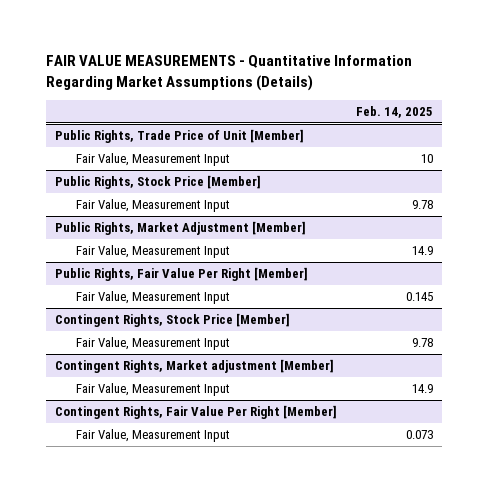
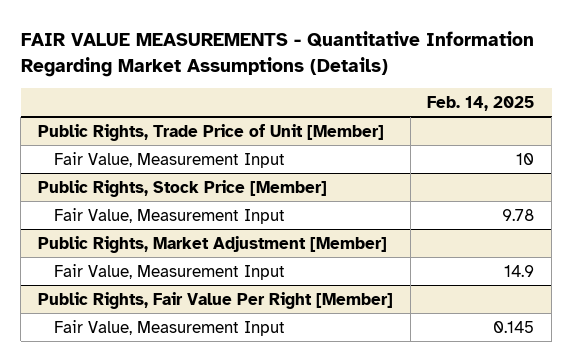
[55,313,291,328] Contingent Rights, Stock Price [Member] -> none
[75,337,230,351] Fair Value, Measurement Input -> none
[55,359,335,374] Contingent Rights, Market adjustment [Member] -> none
[75,383,230,397] Fair Value, Measurement Input -> none
[55,405,338,420] Contingent Rights, Fair Value Per Right [Member] -> none
[75,429,230,443] Fair Value, Measurement Input -> none

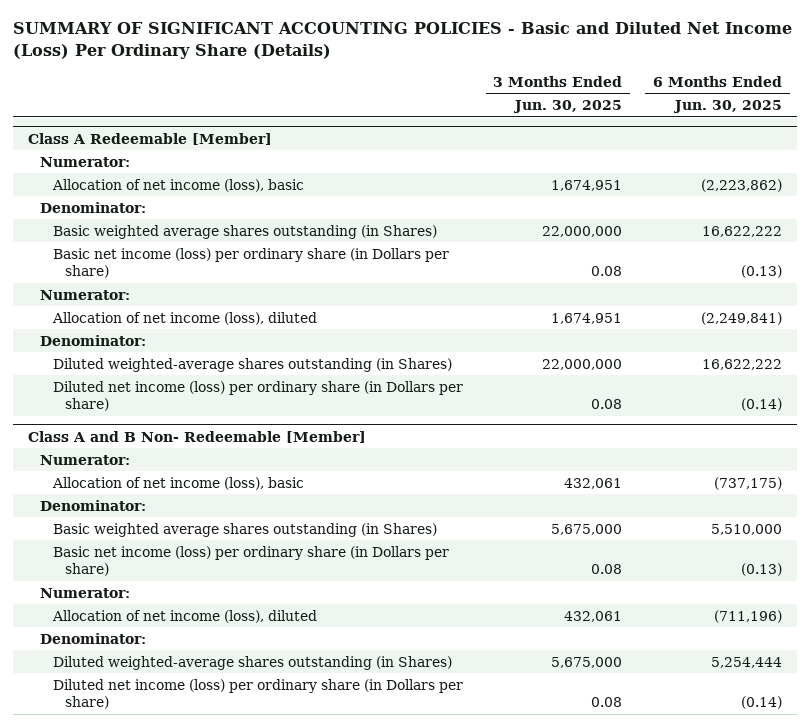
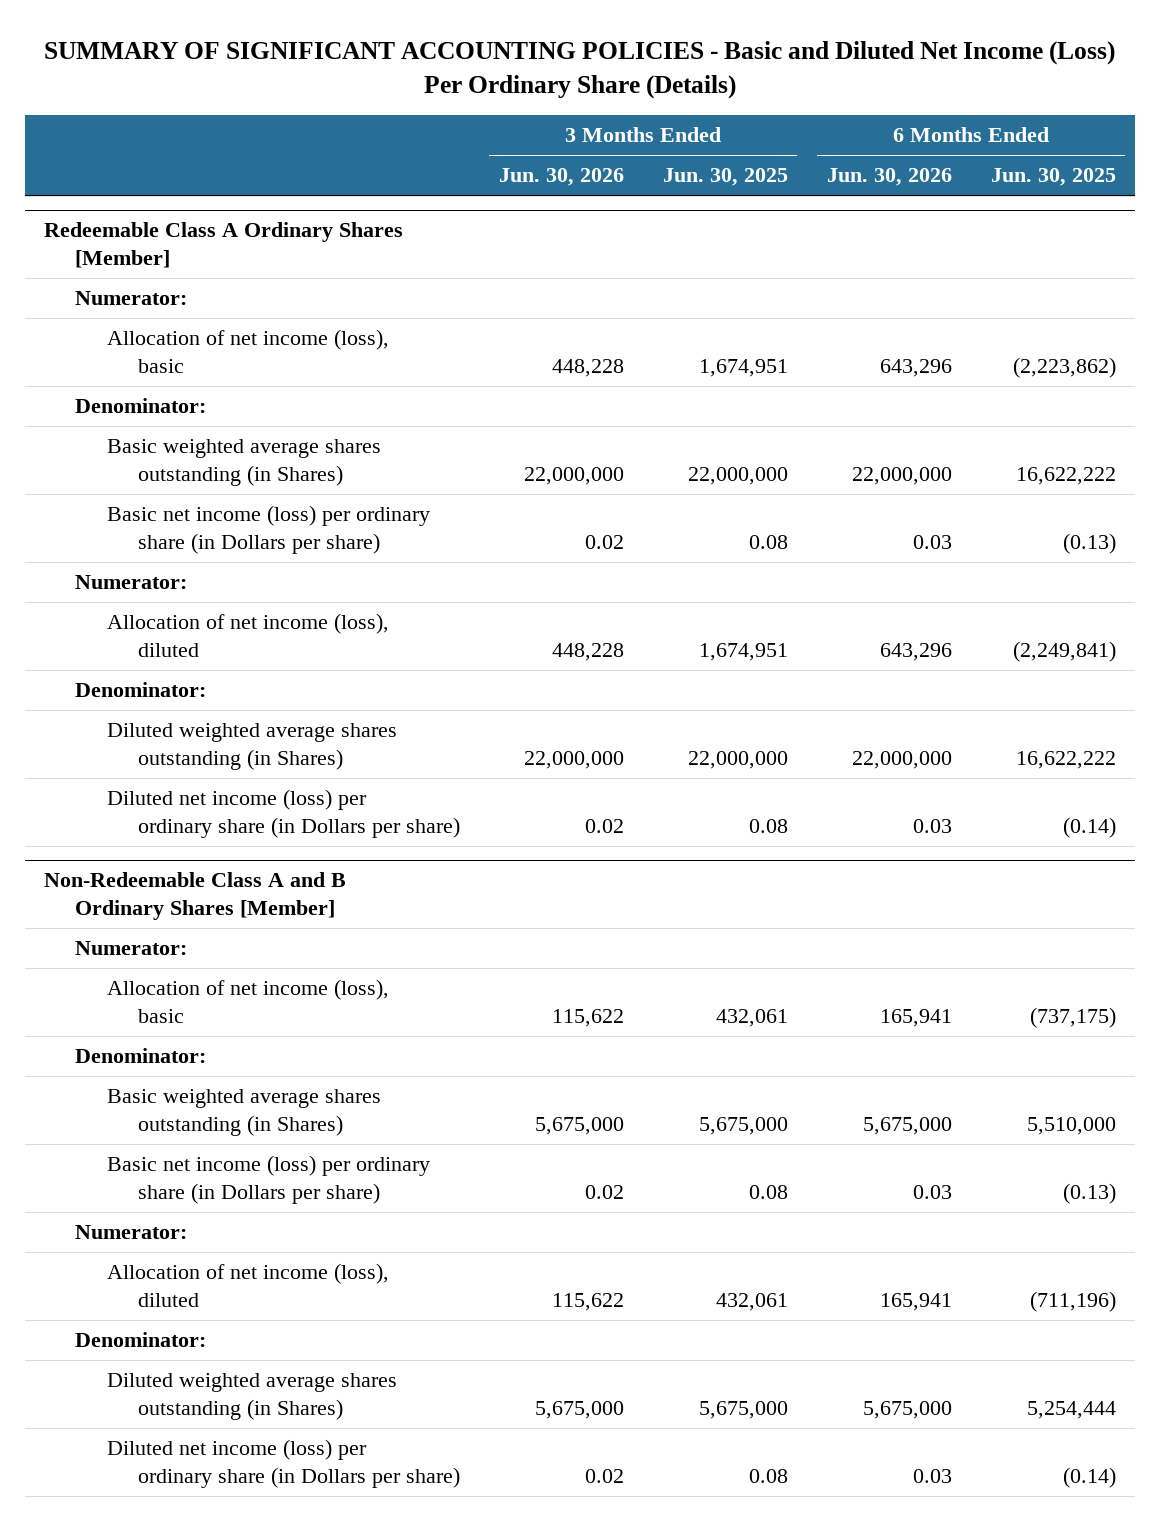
none -> [498,168,624,187] Jun. 30, 2026
none -> [826,168,952,187] Jun. 30, 2026
[28,132,273,145] Class A Redeemable [Member] -> [44,222,404,269] Redeemable Class A Ordinary Shares [Member]
[52,357,452,372] Diluted weighted-average shares outstanding (in Shares) -> [106,723,397,771] Diluted weighted average shares outstanding (in Shares)
[28,430,367,443] Class A and B Non- Redeemable [Member] -> [44,872,347,921] Non-Redeemable Class A and B Ordinary Shares [Member]
[52,655,452,670] Diluted weighted-average shares outstanding (in Shares) -> [106,1373,397,1421] Diluted weighted average shares outstanding (in Shares)

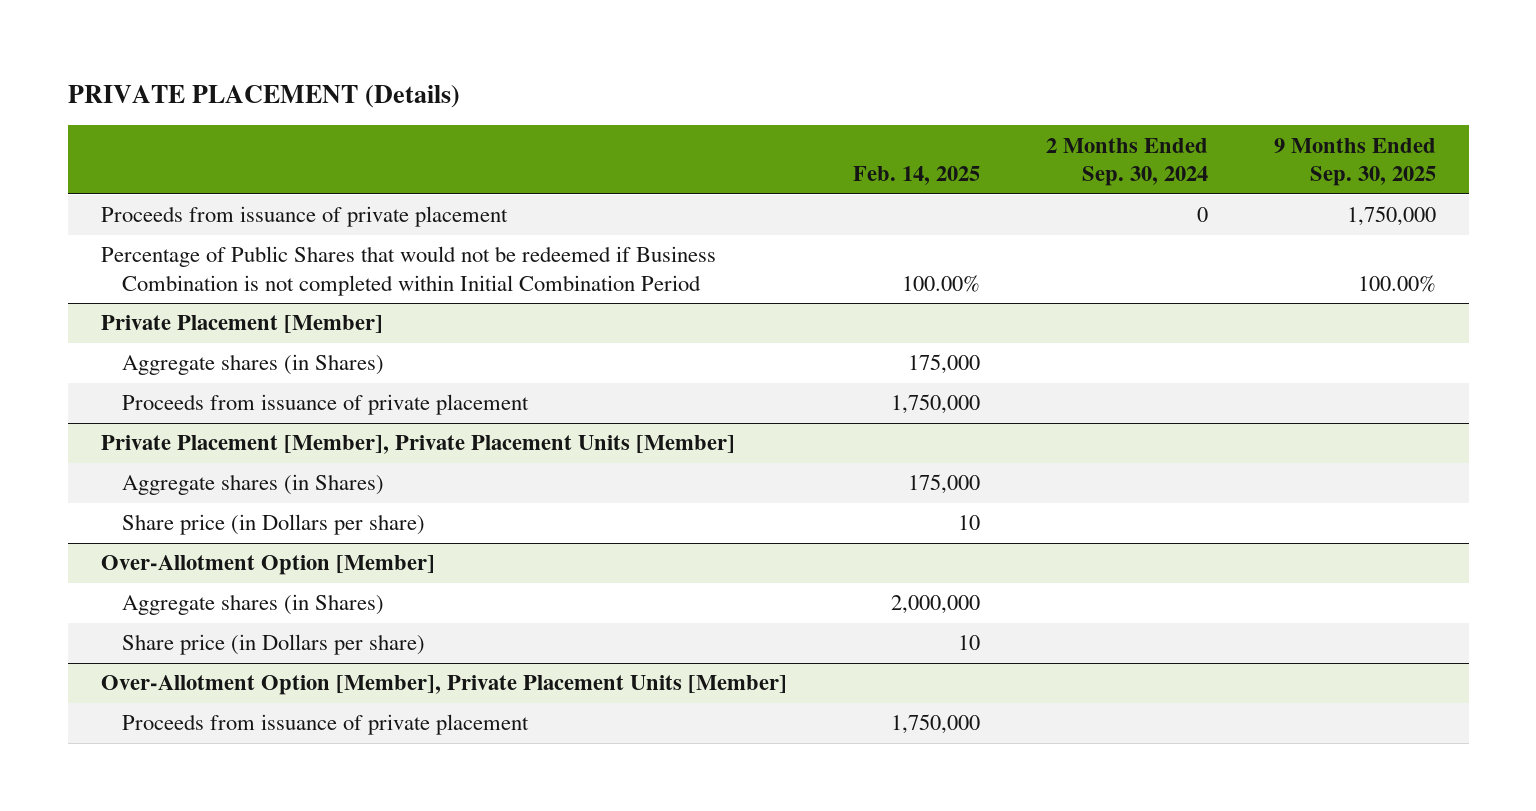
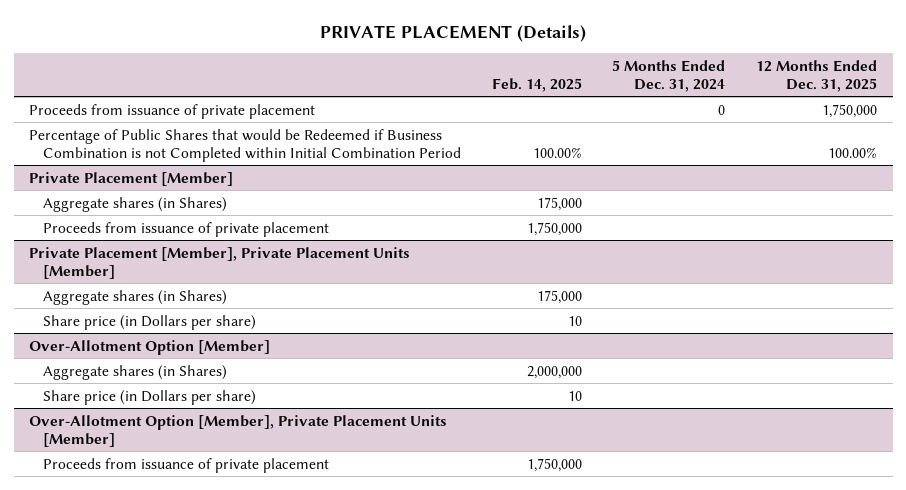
[1045,137,1208,187] 2 Months Ended Sep. 30, 2024 -> none
[1273,137,1436,187] 9 Months Ended Sep. 30, 2025 -> none
none -> [612,59,726,92] 5 Months Ended Dec. 31, 2024
none -> [756,59,878,92] 12 Months Ended Dec. 31, 2025
[100,246,716,297] Percentage of Public Shares that would not be redeemed if Business Combination is not completed within Initial Combination Period -> [29,128,461,162] Percentage of Public Shares that would be Redeemed if Business Combination is not Completed within Initial Combination Period

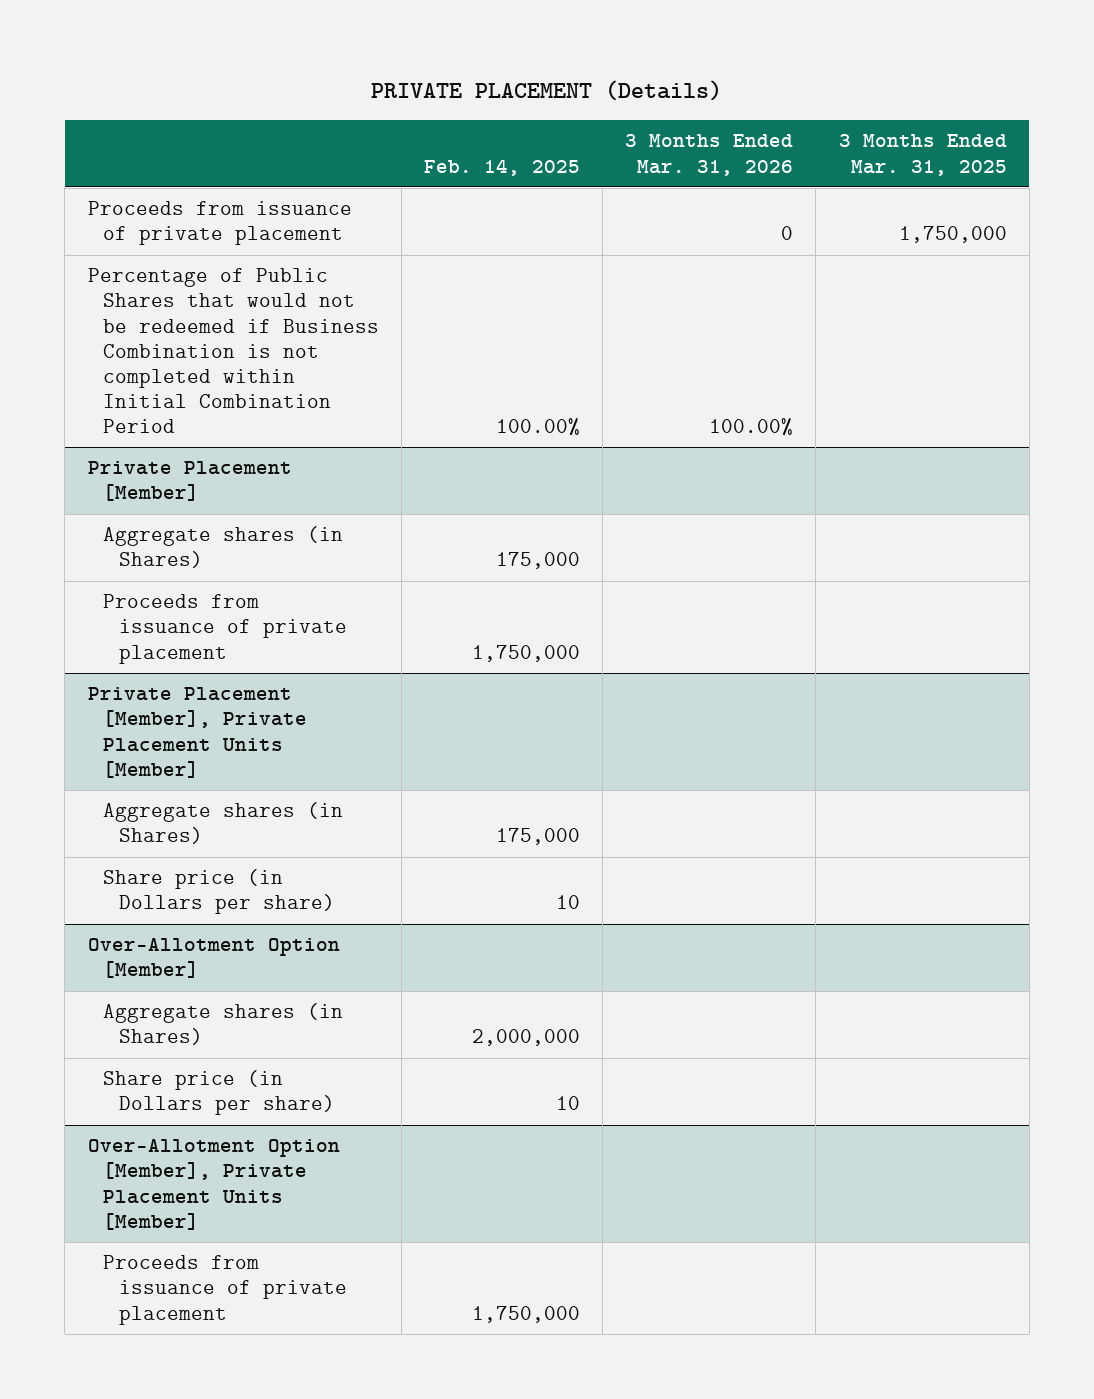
[612,59,726,92] 5 Months Ended Dec. 31, 2024 -> none
[756,59,878,92] 12 Months Ended Dec. 31, 2025 -> none
none -> [625,134,794,176] 3 Months Ended Mar. 31, 2026
none -> [838,134,1007,176] 3 Months Ended Mar. 31, 2025
[29,128,461,162] Percentage of Public Shares that would be Redeemed if Business Combination is not Completed within Initial Combination Period -> [87,268,380,434] Percentage of Public Shares that would not be redeemed if Business Combination is not completed within Initial Combination Period

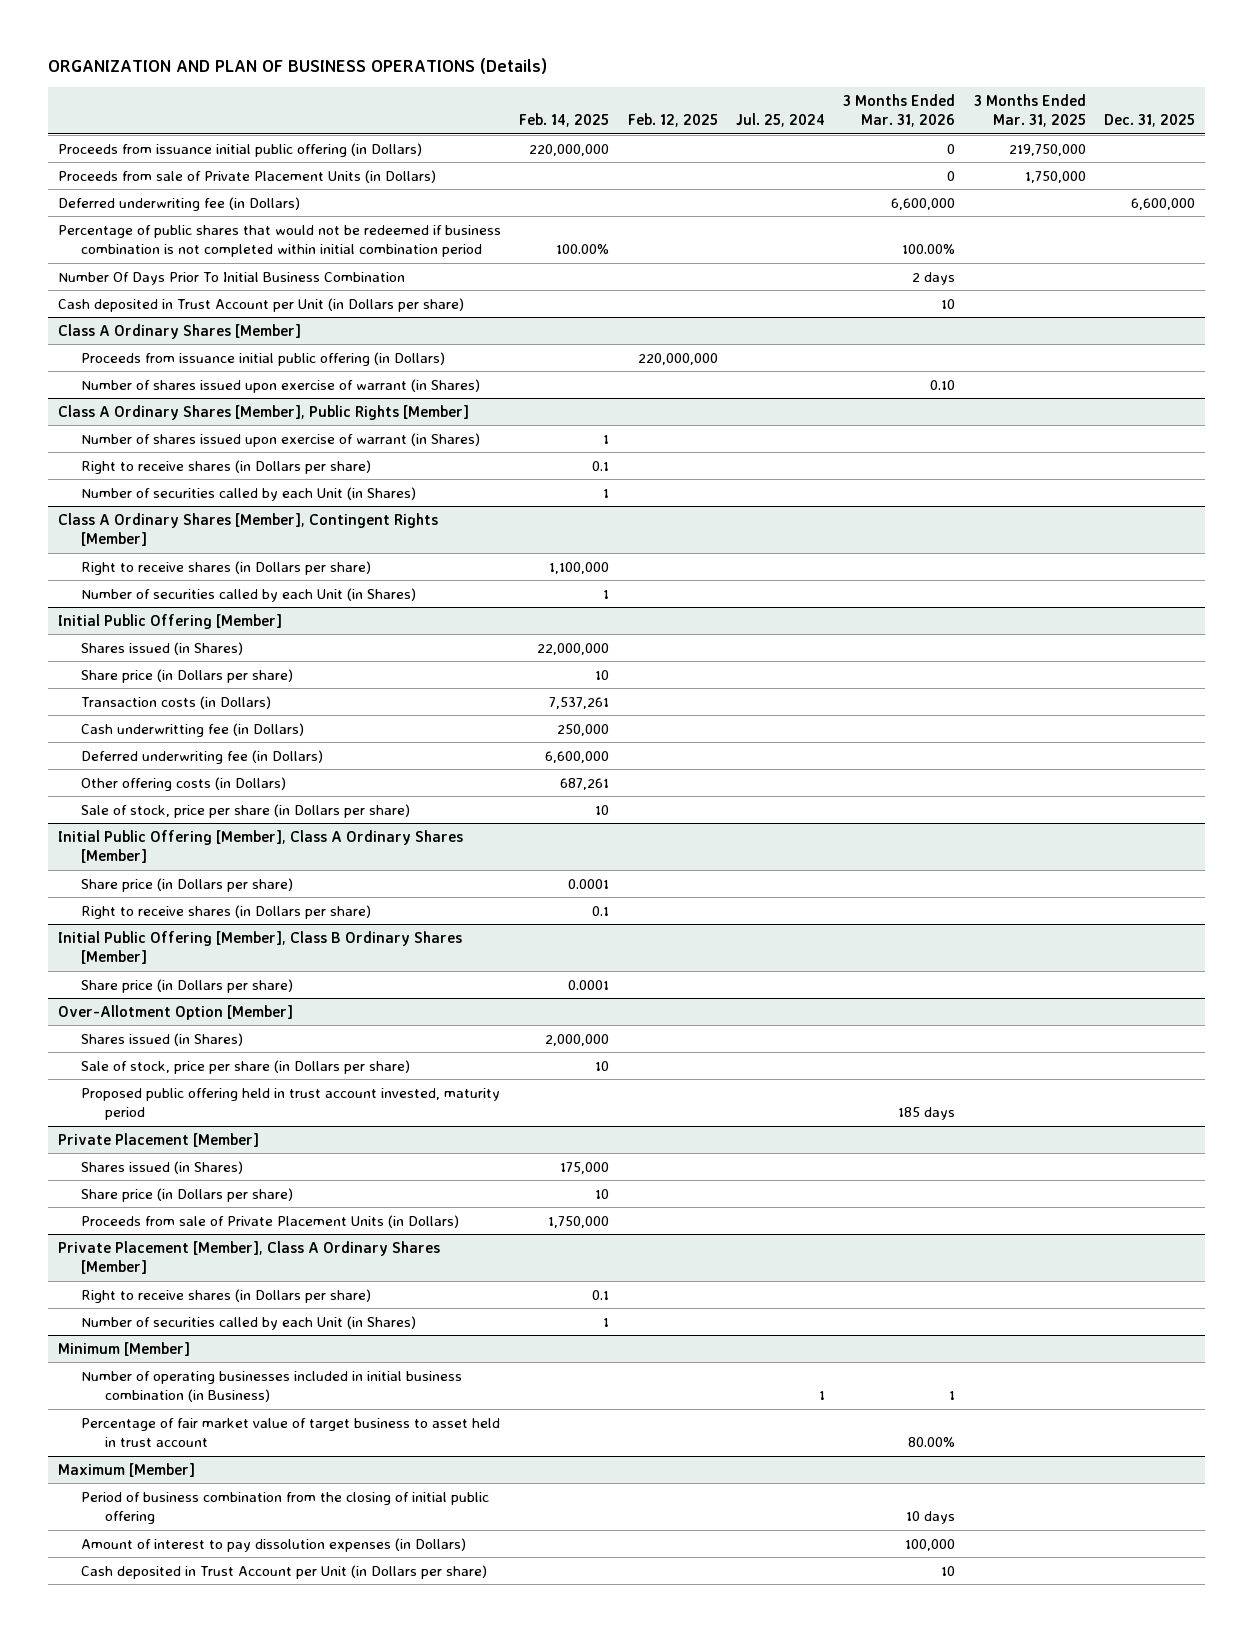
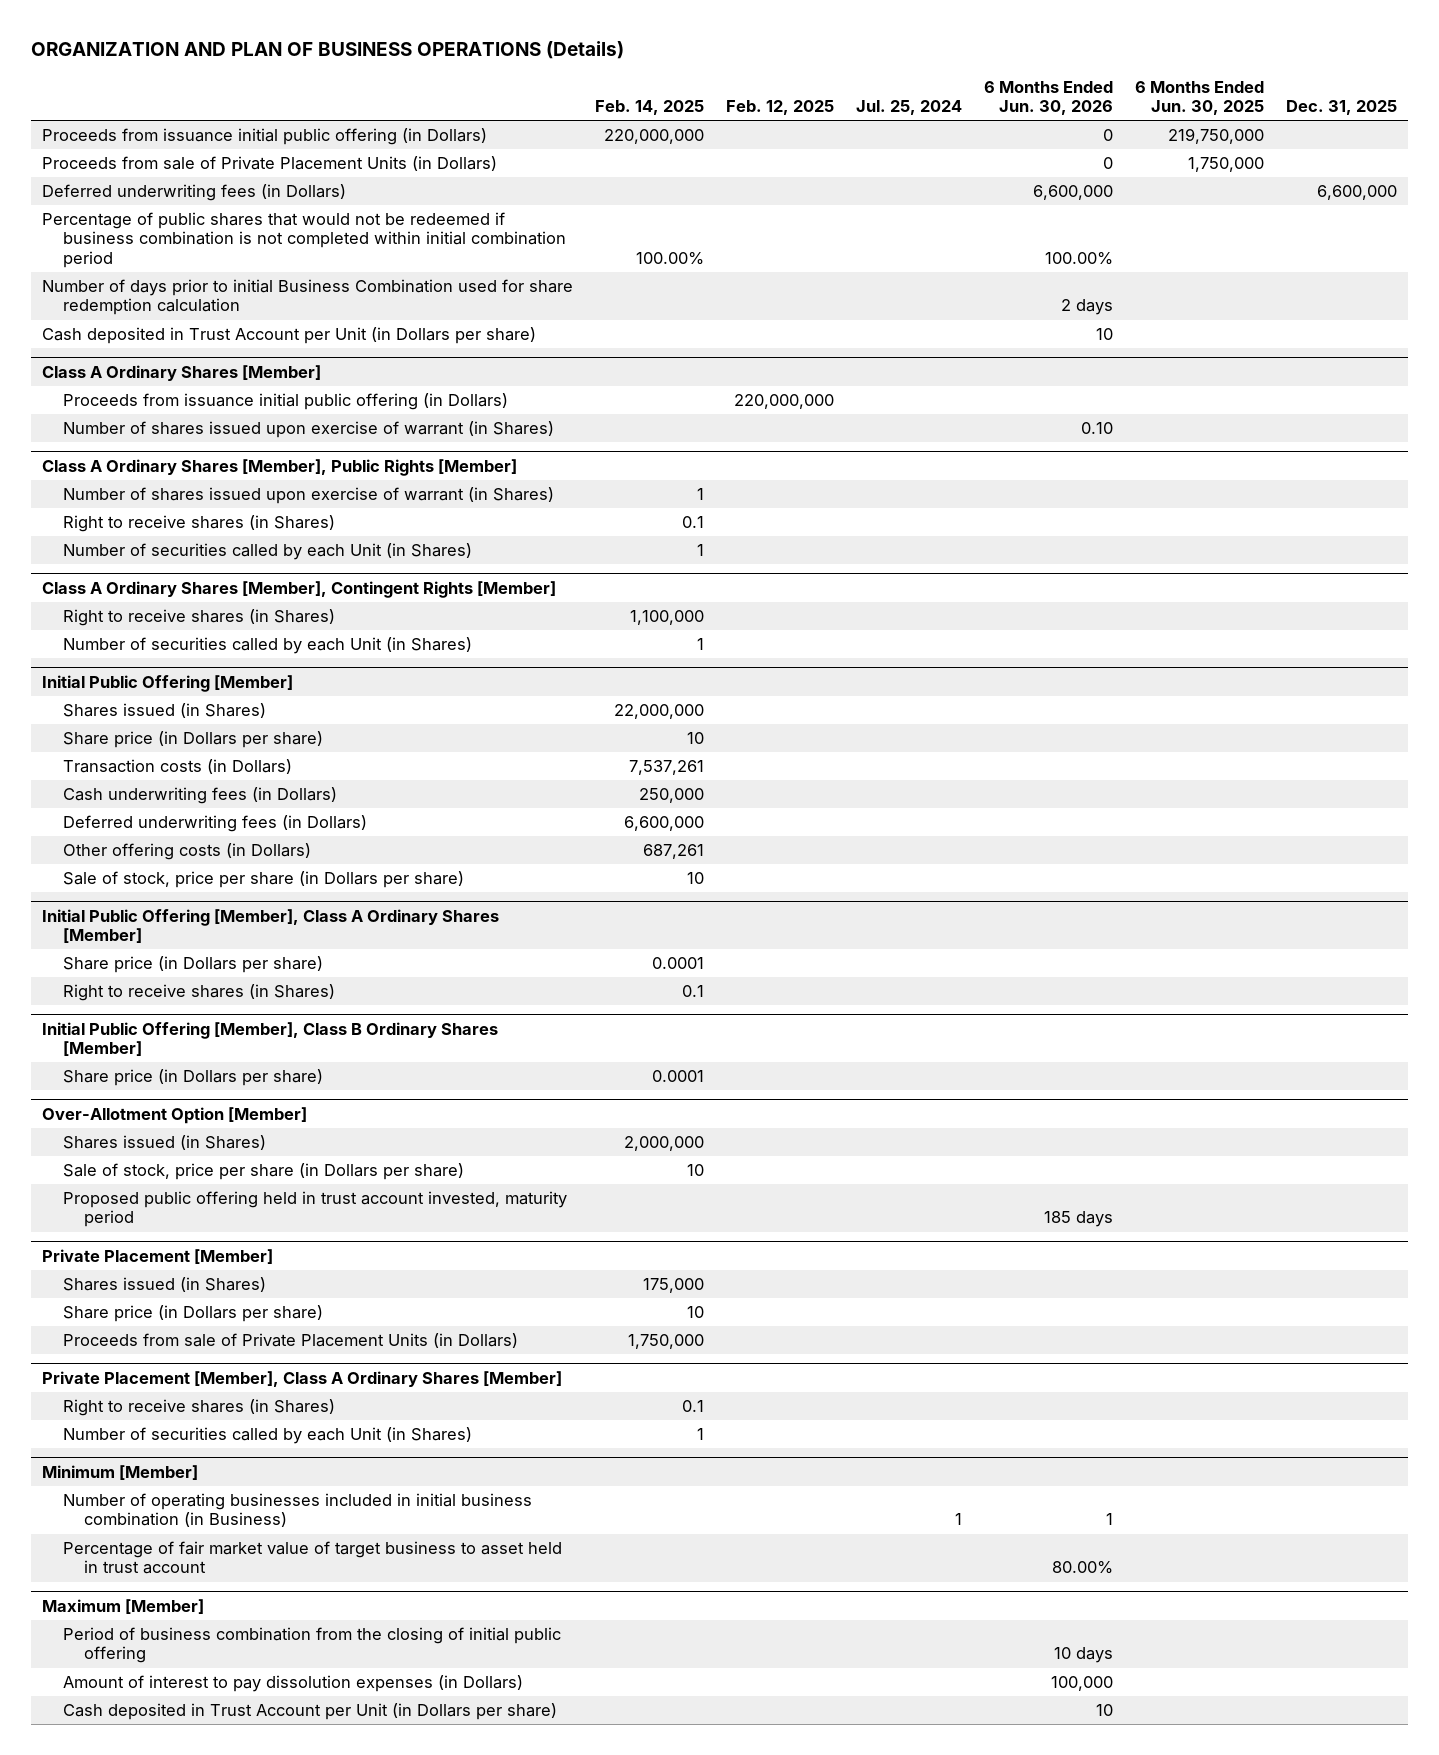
[843,93,956,128] 3 Months Ended Mar. 31, 2026 -> none
[973,93,1086,128] 3 Months Ended Mar. 31, 2025 -> none
none -> [984,80,1114,116] 6 Months Ended Jun. 30, 2026
none -> [1135,80,1265,116] 6 Months Ended Jun. 30, 2025
[57,196,300,211] Deferred underwriting fee (in Dollars) -> [42,184,347,202] Deferred underwriting fees (in Dollars)
[57,271,405,285] Number Of Days Prior To Initial Business Combination -> [42,279,574,316] Number of days prior to initial Business Combination used for share redemption calculation
[81,459,372,474] Right to receive shares (in Dollars per share) -> [62,515,335,533] Right to receive shares (in Shares)
[81,560,372,575] Right to receive shares (in Dollars per share) -> [62,609,335,627] Right to receive shares (in Shares)
[81,722,305,737] Cash underwritting fee (in Dollars) -> [62,787,337,805] Cash underwriting fees (in Dollars)
[81,749,324,764] Deferred underwriting fee (in Dollars) -> [62,815,367,833] Deferred underwriting fees (in Dollars)
[81,904,372,919] Right to receive shares (in Dollars per share) -> [62,984,335,1002] Right to receive shares (in Shares)
[81,1288,372,1303] Right to receive shares (in Dollars per share) -> [62,1399,335,1417] Right to receive shares (in Shares)

